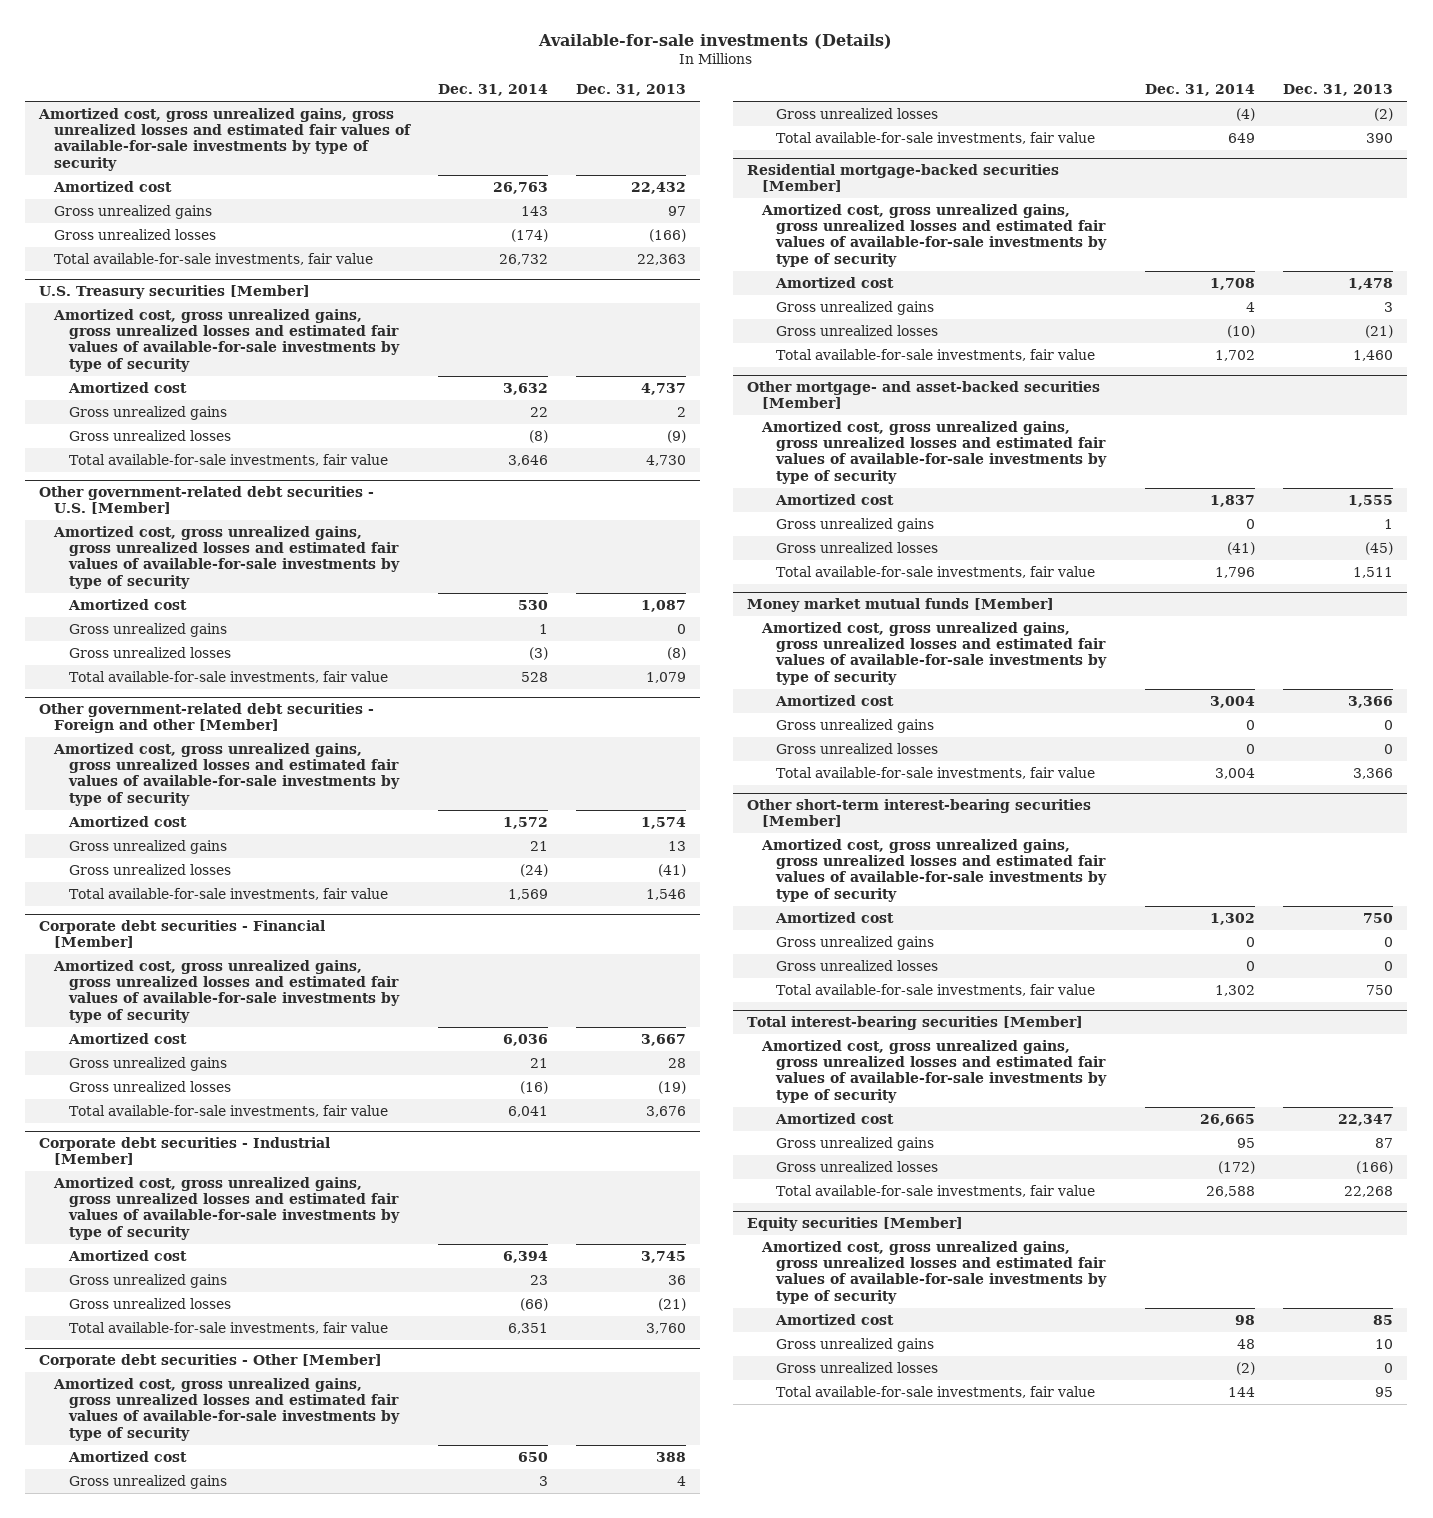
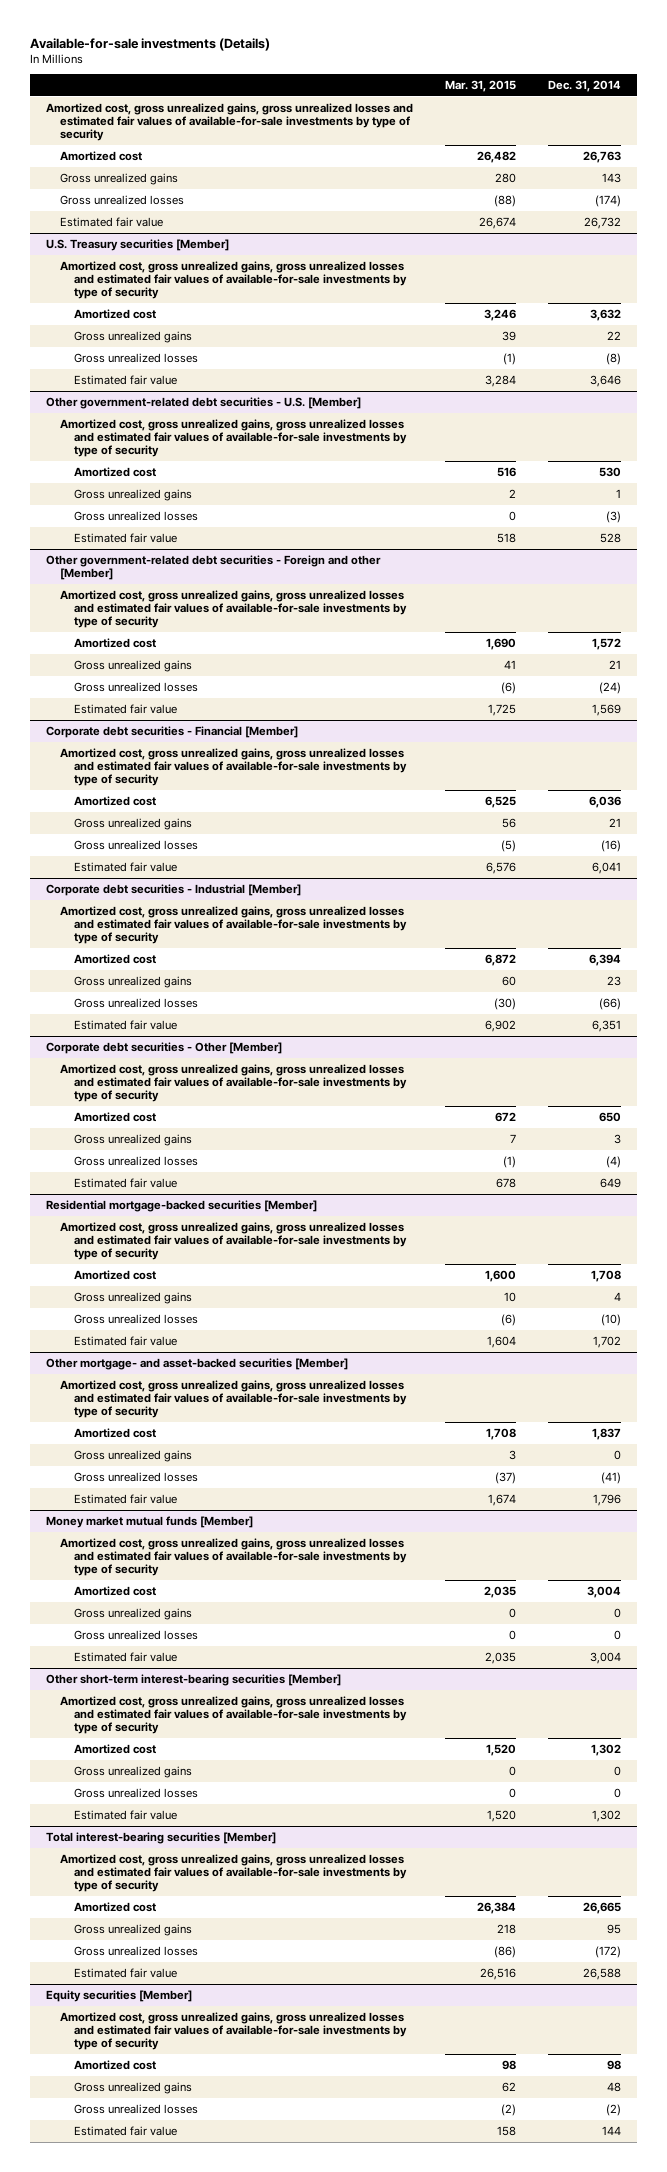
[575,84,686,97] Dec. 31, 2013 -> none
none -> [444,80,516,93] Mar. 31, 2015
[54,252,374,265] Total available-for-sale investments, fair value -> [60,216,164,227] Estimated fair value
[68,453,388,466] Total available-for-sale investments, fair value -> [74,374,178,385] Estimated fair value
[68,670,388,683] Total available-for-sale investments, fair value -> [74,532,178,543] Estimated fair value
[68,887,388,900] Total available-for-sale investments, fair value -> [74,703,178,714] Estimated fair value
[68,1104,388,1117] Total available-for-sale investments, fair value -> [74,861,178,872] Estimated fair value
[68,1321,388,1334] Total available-for-sale investments, fair value -> [74,1019,178,1030] Estimated fair value
[776,131,1096,144] Total available-for-sale investments, fair value -> [74,1177,178,1188] Estimated fair value
[776,348,1096,361] Total available-for-sale investments, fair value -> [74,1335,178,1346] Estimated fair value
[776,565,1096,578] Total available-for-sale investments, fair value -> [74,1493,178,1504] Estimated fair value
[776,766,1096,779] Total available-for-sale investments, fair value -> [74,1651,178,1662] Estimated fair value
[776,983,1096,996] Total available-for-sale investments, fair value -> [74,1809,178,1820] Estimated fair value
[776,1184,1096,1197] Total available-for-sale investments, fair value -> [74,1967,178,1978] Estimated fair value
[776,1385,1096,1398] Total available-for-sale investments, fair value -> [74,2125,178,2136] Estimated fair value

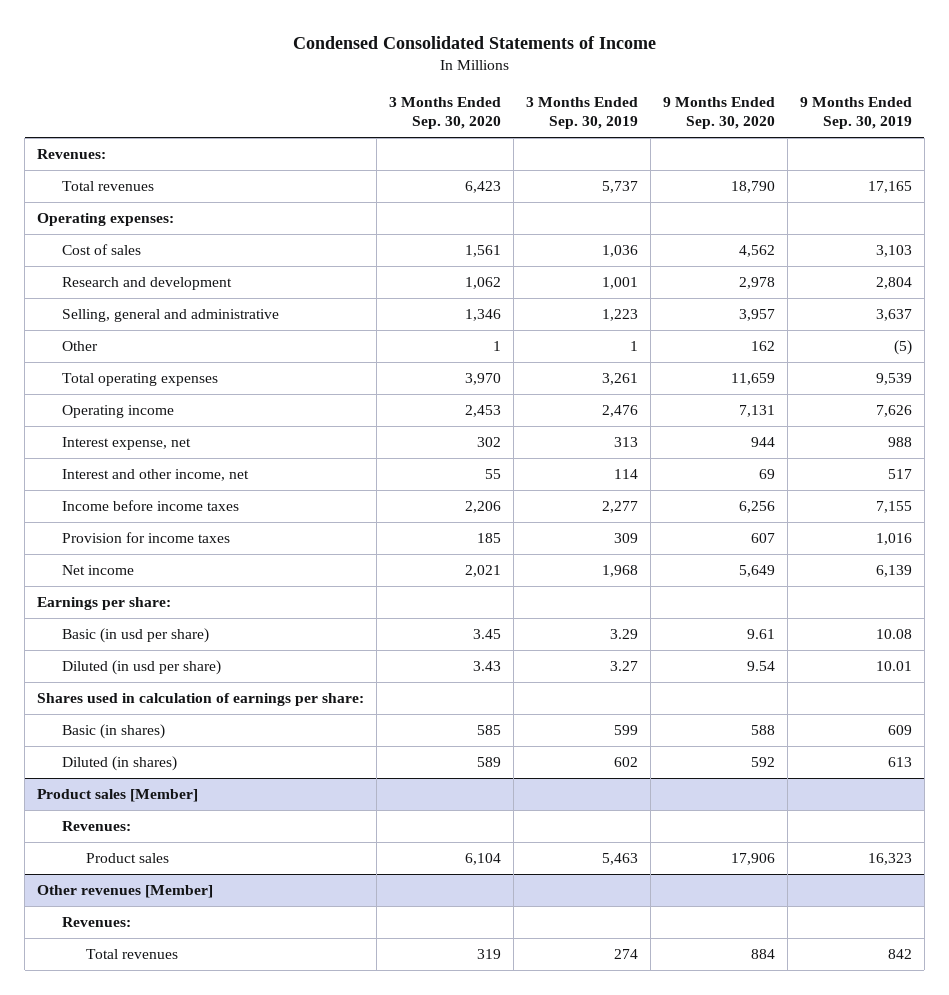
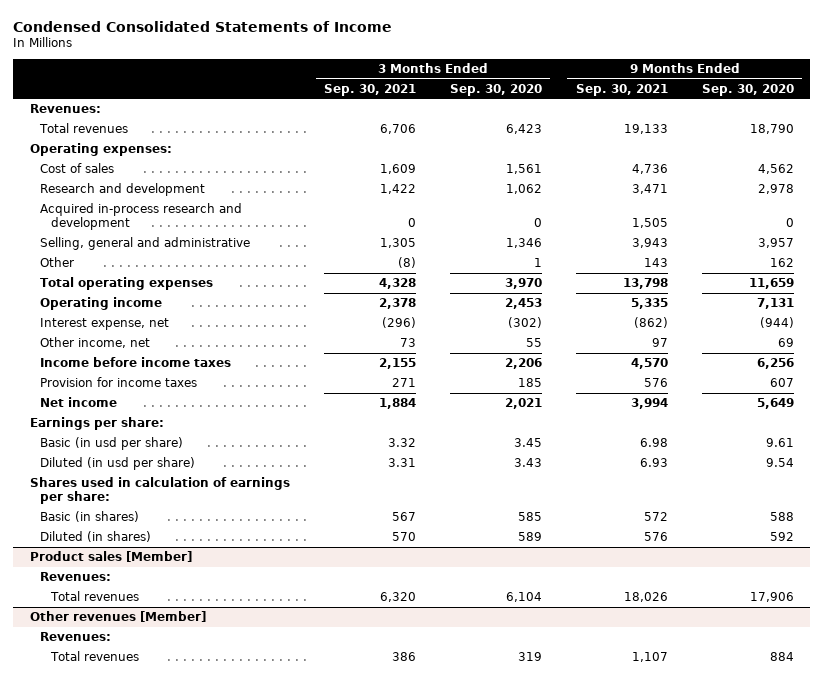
[526,96,639,130] 3 Months Ended Sep. 30, 2019 -> none
[799,96,912,130] 9 Months Ended Sep. 30, 2019 -> none
none -> [324,83,417,96] Sep. 30, 2021
none -> [575,83,668,96] Sep. 30, 2021
none -> [40,203,243,231] Acquired in-process research and development
[477,436,502,447] 302 -> [507,317,542,329] (302)
[750,436,775,447] 944 -> [759,317,794,329] (944)
[61,468,249,481] Interest and other income, net -> [40,337,151,349] Other income, net
[86,852,170,863] Product sales -> [49,591,139,602] Total revenues

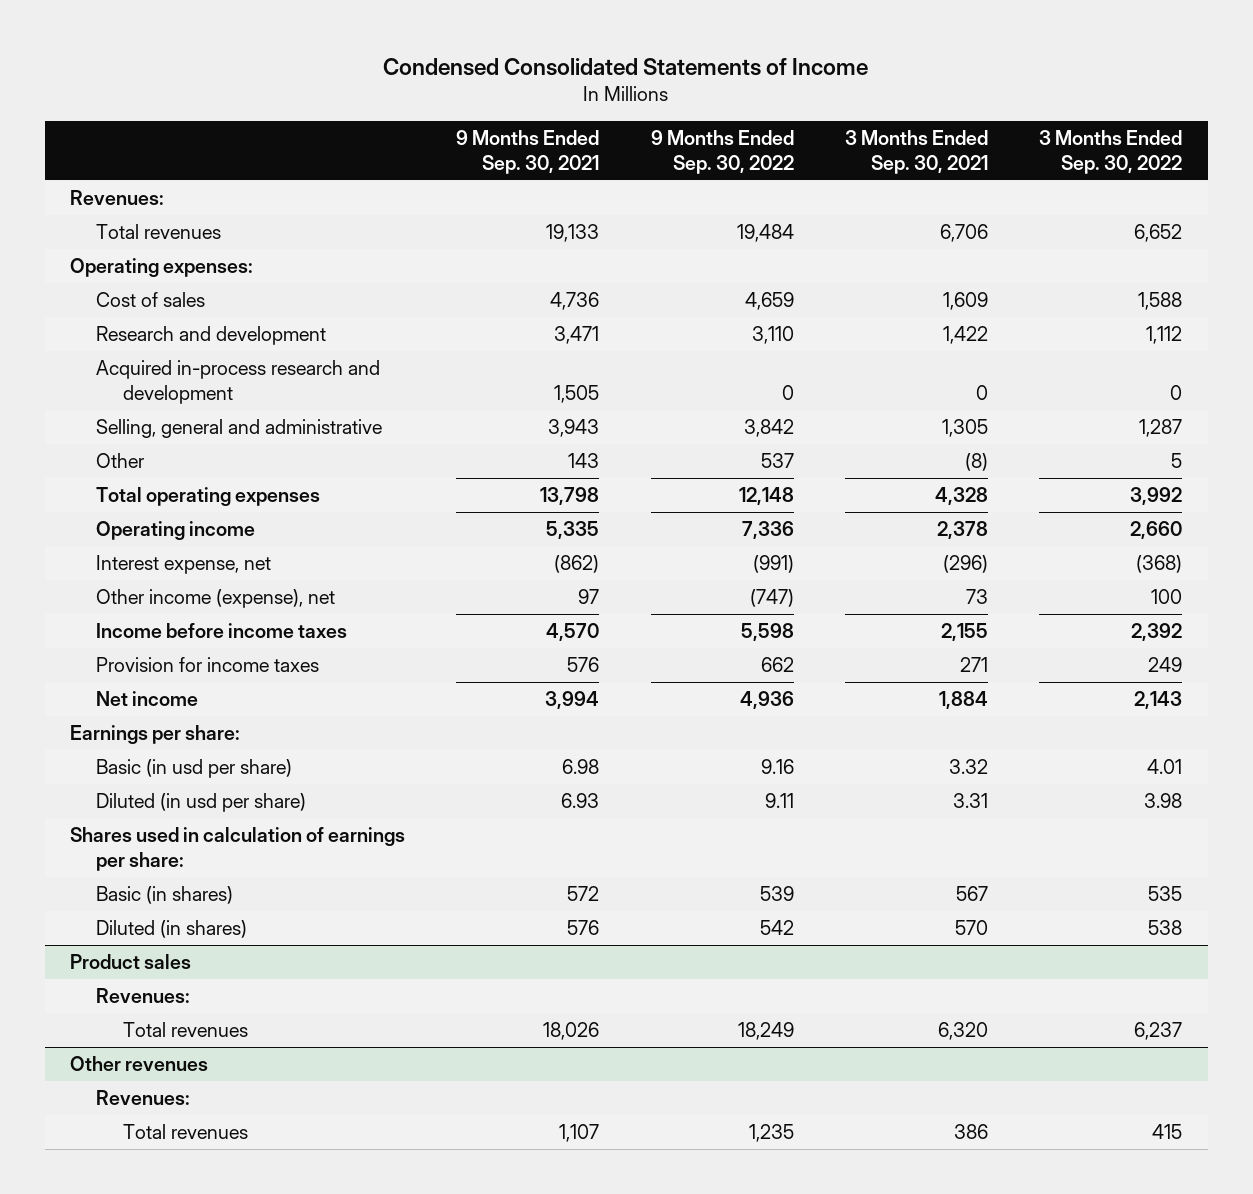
[449,83,542,96] Sep. 30, 2020 -> none
[701,83,794,96] Sep. 30, 2020 -> none
none -> [650,129,794,174] 9 Months Ended Sep. 30, 2022
none -> [1039,129,1183,174] 3 Months Ended Sep. 30, 2022
[40,337,151,349] Other income, net -> [96,589,336,609] Other income (expense), net
[30,551,193,563] Product sales [Member] -> [70,954,192,970] Product sales
[30,611,207,623] Other revenues [Member] -> [70,1056,209,1072] Other revenues

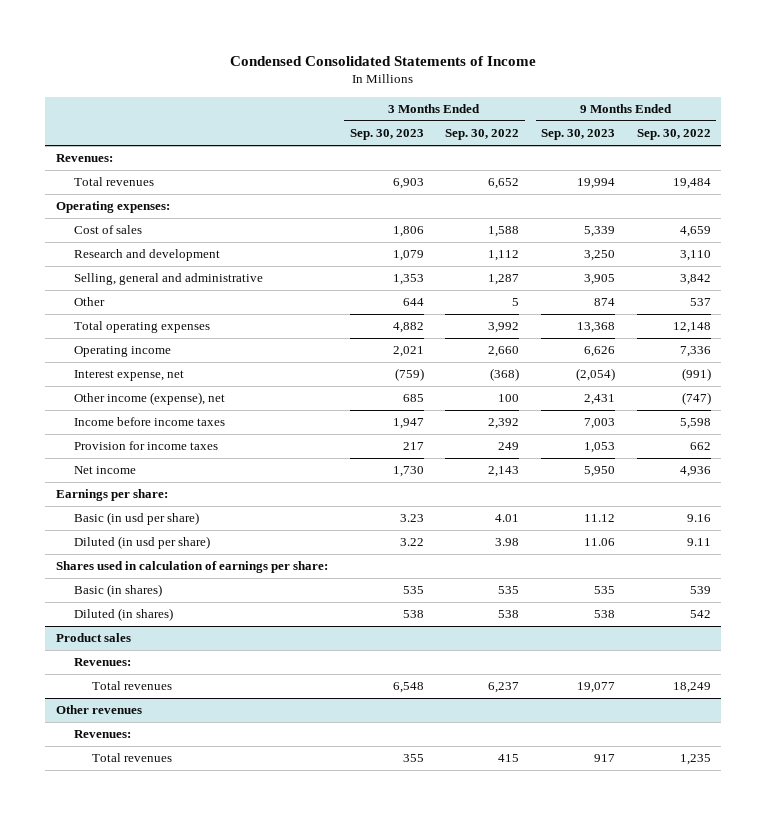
[456,129,600,174] 9 Months Ended Sep. 30, 2021 -> none
[845,129,989,174] 3 Months Ended Sep. 30, 2021 -> none
none -> [349,129,424,141] Sep. 30, 2023
none -> [540,129,615,141] Sep. 30, 2023
[96,360,381,405] Acquired in-process research and development -> none

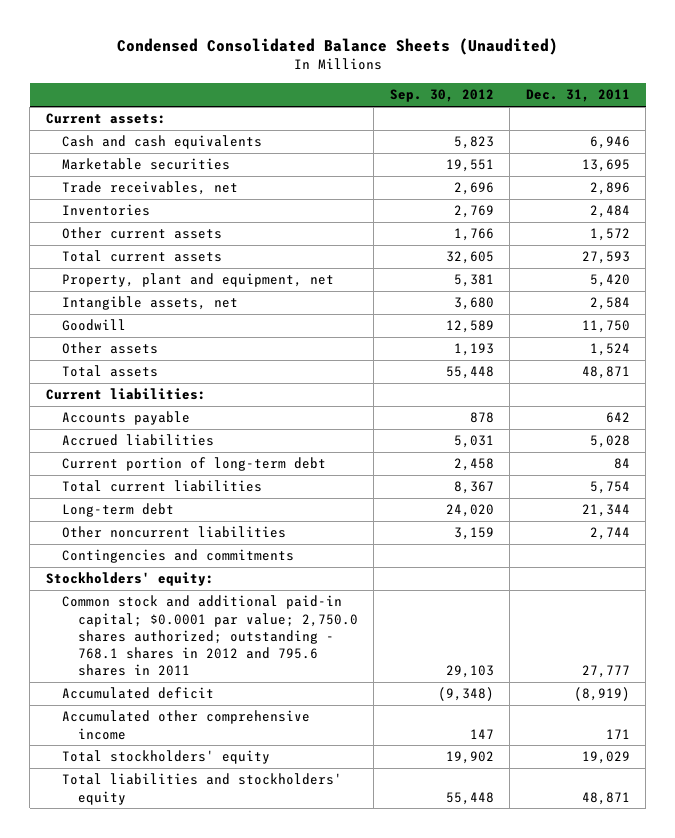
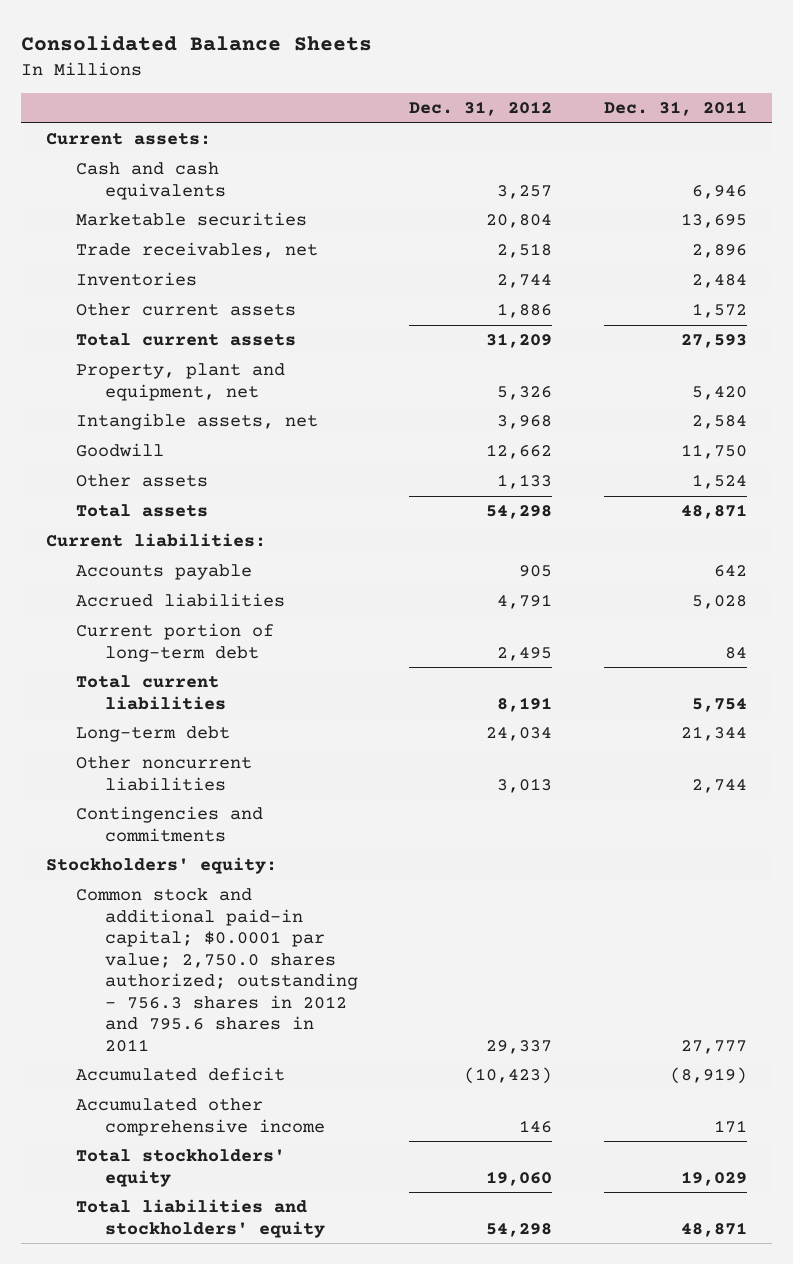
[116,37,558,55] Condensed Consolidated Balance Sheets (Unaudited) -> [20,34,372,51] Consolidated Balance Sheets
[389,89,494,103] Sep. 30, 2012 -> none
none -> [409,101,553,117] Dec. 31, 2012
[61,595,358,677] Common stock and additional paid-in capital; $0.0001 par value; 2,750.0 shares authorized; outstanding - 768.1 shares in 2012 and 795.6 shares in 2011 -> [75,888,359,1052] Common stock and additional paid-in capital; $0.0001 par value; 2,750.0 shares authorized; outstanding - 756.3 shares in 2012 and 795.6 shares in 2011

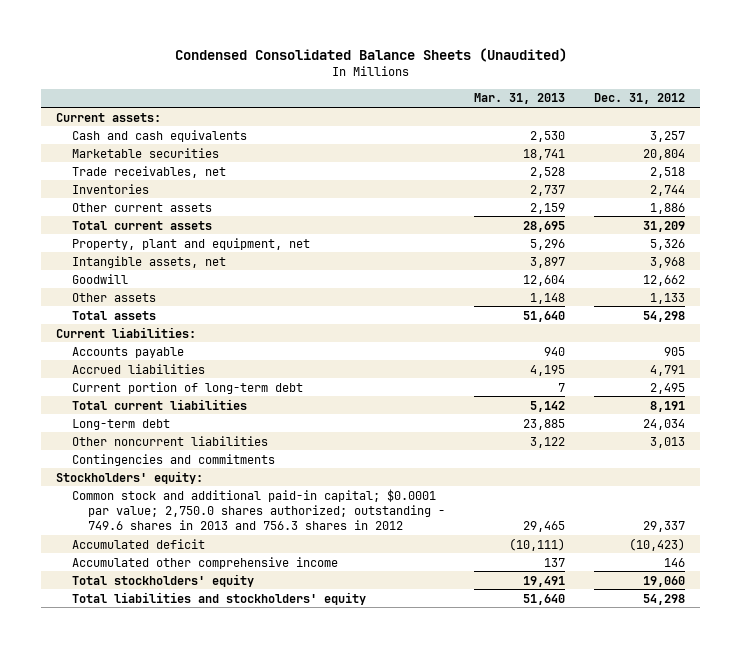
[20,34,372,51] Consolidated Balance Sheets -> [174,48,567,63] Condensed Consolidated Balance Sheets (Unaudited)
[603,101,747,117] Dec. 31, 2011 -> none
none -> [474,93,566,105] Mar. 31, 2013
[75,888,359,1052] Common stock and additional paid-in capital; $0.0001 par value; 2,750.0 shares authorized; outstanding - 756.3 shares in 2012 and 795.6 shares in 2011 -> [71,488,446,531] Common stock and additional paid-in capital; $0.0001 par value; 2,750.0 shares authorized; outstanding - 749.6 shares in 2013 and 756.3 shares in 2012

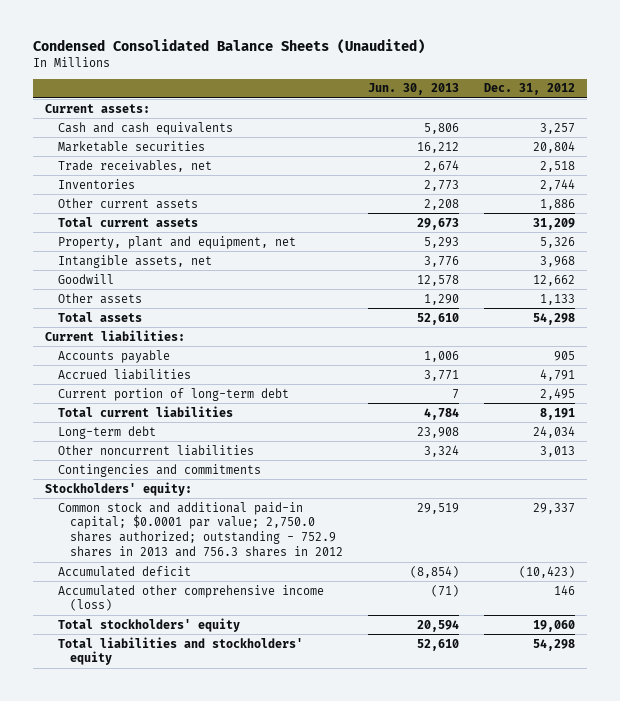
[474,93,566,105] Mar. 31, 2013 -> none
none -> [367,83,459,96] Jun. 30, 2013
[71,488,446,531] Common stock and additional paid-in capital; $0.0001 par value; 2,750.0 shares authorized; outstanding - 749.6 shares in 2013 and 756.3 shares in 2012 -> [57,501,344,558] Common stock and additional paid-in capital; $0.0001 par value; 2,750.0 shares authorized; outstanding - 752.9 shares in 2013 and 756.3 shares in 2012
[71,556,338,569] Accumulated other comprehensive income -> [57,584,324,612] Accumulated other comprehensive income (loss)

